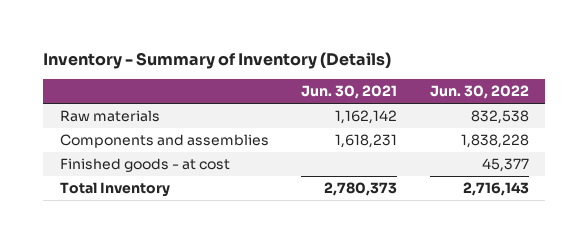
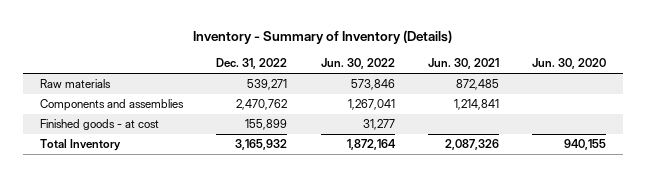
none -> [216,58,288,70] Dec. 31, 2022
none -> [532,58,607,70] Jun. 30, 2020
[335,110,398,125] 1,162,142 -> [456,79,500,91] 872,485
[470,110,529,125] 832,538 -> [350,79,395,91] 573,846
[335,134,398,149] 1,618,231 -> [454,99,500,111] 1,214,841
[460,134,529,149] 1,838,228 -> [347,99,395,111] 1,267,041
[481,158,529,173] 45,377 -> [362,119,395,131] 31,277
[324,182,398,197] 2,780,373 -> [445,139,500,151] 2,087,326
[462,182,529,197] 2,716,143 -> [346,139,396,151] 1,872,164

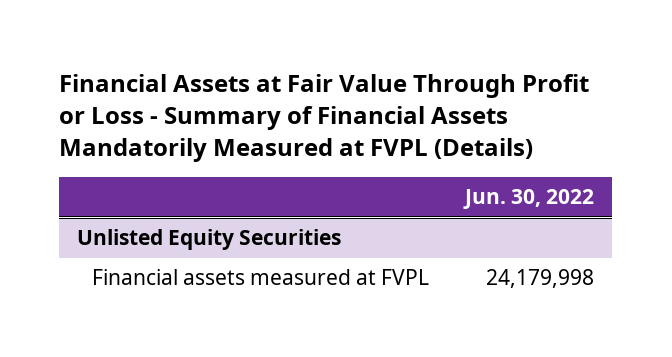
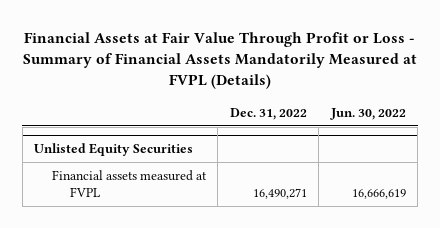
none -> [229,107,307,120] Dec. 31, 2022
[486,269,595,289] 24,179,998 -> [351,188,406,199] 16,666,619

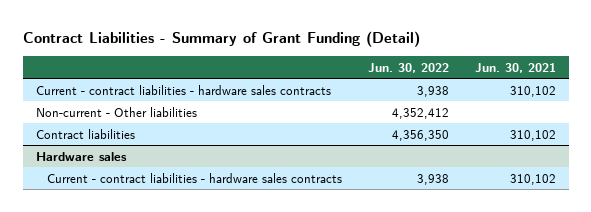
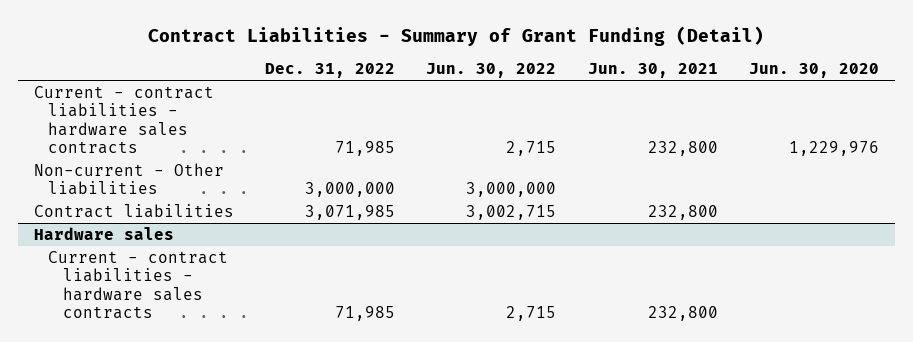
none -> [264,63,395,79] Dec. 31, 2022
none -> [749,63,880,79] Jun. 30, 2020
[416,85,449,97] 3,938 -> [506,140,557,156] 2,715
[509,85,556,97] 310,102 -> [647,140,718,156] 232,800
[391,107,449,119] 4,352,412 -> [466,182,557,198] 3,000,000
[391,129,449,141] 4,356,350 -> [466,204,557,220] 3,002,715
[509,129,556,141] 310,102 -> [647,204,718,220] 232,800
[416,173,449,185] 3,938 -> [506,305,557,321] 2,715
[509,173,556,185] 310,102 -> [647,305,718,321] 232,800

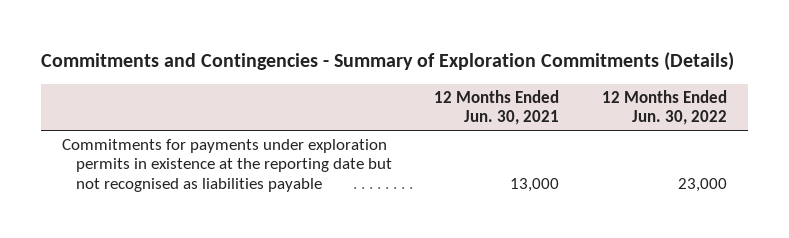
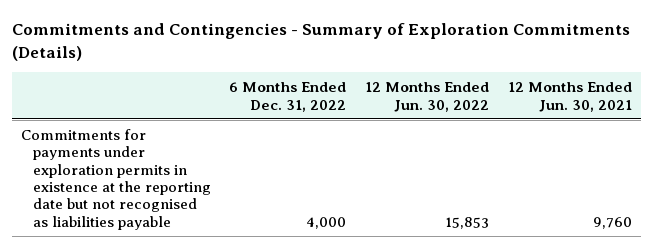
none -> [229,82,347,112] 6 Months Ended Dec. 31, 2022
[510,177,560,192] 13,000 -> [592,216,632,229] 9,760
[677,177,727,192] 23,000 -> [444,216,489,229] 15,853

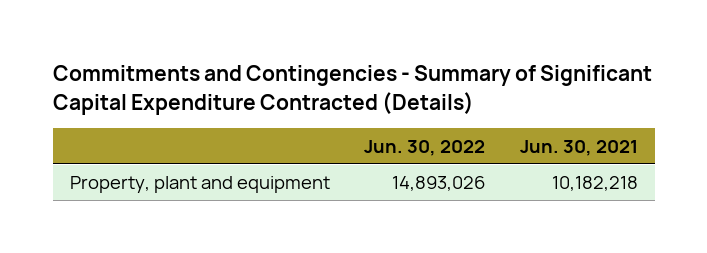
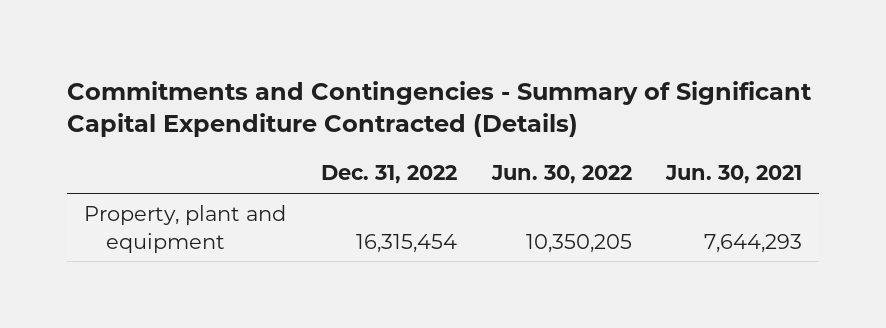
none -> [320,165,457,185] Dec. 31, 2022
[392,176,486,192] 14,893,026 -> [525,233,632,253] 10,350,205
[551,176,638,192] 10,182,218 -> [704,233,803,253] 7,644,293

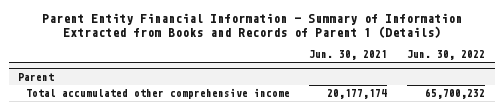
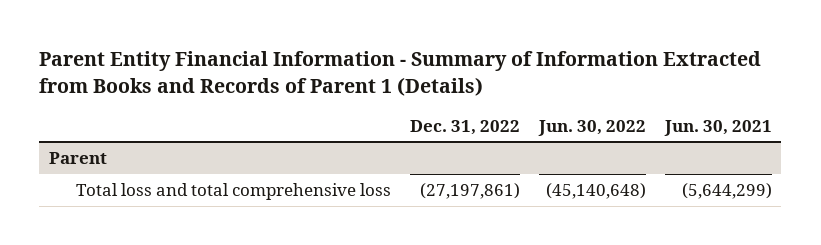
none -> [409,119,520,135] Dec. 31, 2022
[25,88,290,100] Total accumulated other comprehensive income -> [75,182,391,200] Total loss and total comprehensive loss
[327,89,388,100] 20,177,174 -> [681,182,772,199] (5,644,299)
[424,88,485,100] 65,700,232 -> [545,182,646,199] (45,140,648)

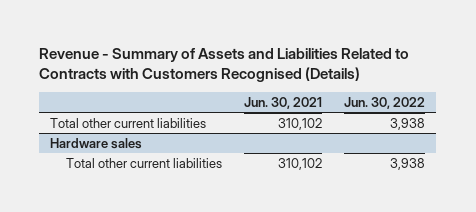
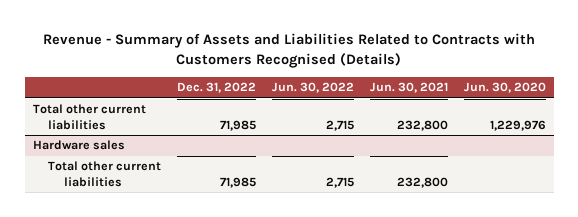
none -> [176,82,256,94] Dec. 31, 2022
none -> [463,82,546,94] Jun. 30, 2020
[278,117,323,130] 310,102 -> [396,119,448,131] 232,800
[390,117,426,130] 3,938 -> [325,119,354,131] 2,715
[278,157,323,170] 310,102 -> [396,176,448,188] 232,800
[390,157,426,170] 3,938 -> [325,176,354,188] 2,715

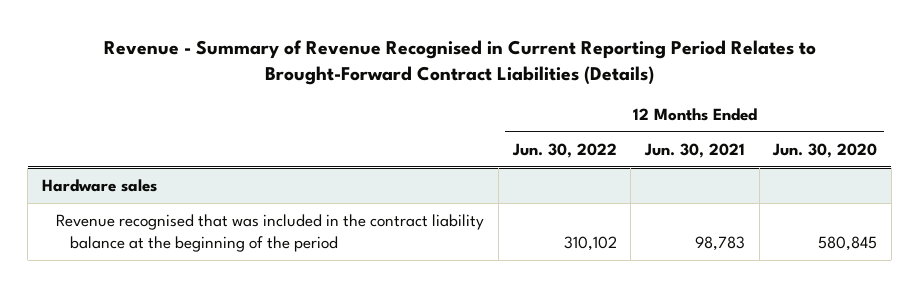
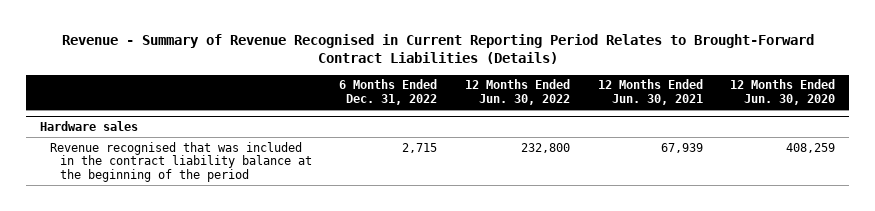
none -> [339,79,438,106] 6 Months Ended Dec. 31, 2022
[563,235,617,251] 310,102 -> [520,142,570,153] 232,800
[694,235,745,251] 98,783 -> [660,142,703,153] 67,939
[818,235,878,251] 580,845 -> [786,142,836,153] 408,259

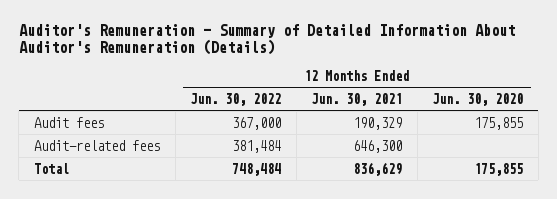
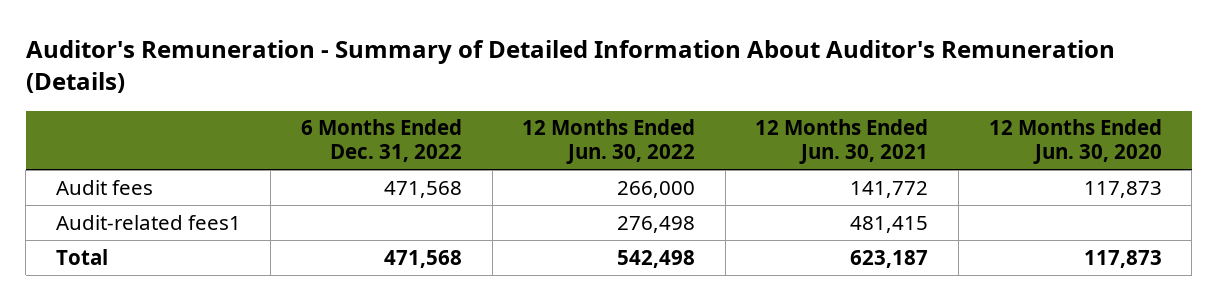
none -> [301,119,463,163] 6 Months Ended Dec. 31, 2022
[232,116,282,130] 367,000 -> [617,180,696,198] 266,000
[353,116,403,130] 190,329 -> [850,180,929,198] 141,772
[474,116,524,130] 175,855 -> [1083,180,1162,198] 117,873
[33,139,160,151] Audit-related fees -> [55,214,241,230] Audit-related fees1
[232,139,282,153] 381,484 -> [617,215,696,233] 276,498
[353,139,403,153] 646,300 -> [850,215,929,233] 481,415
[232,162,282,176] 748,484 -> [617,249,696,268] 542,498
[353,161,403,176] 836,629 -> [850,249,929,268] 623,187
[474,162,524,176] 175,855 -> [1083,249,1162,268] 117,873

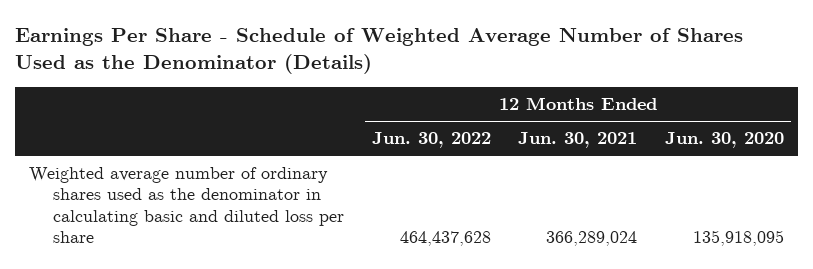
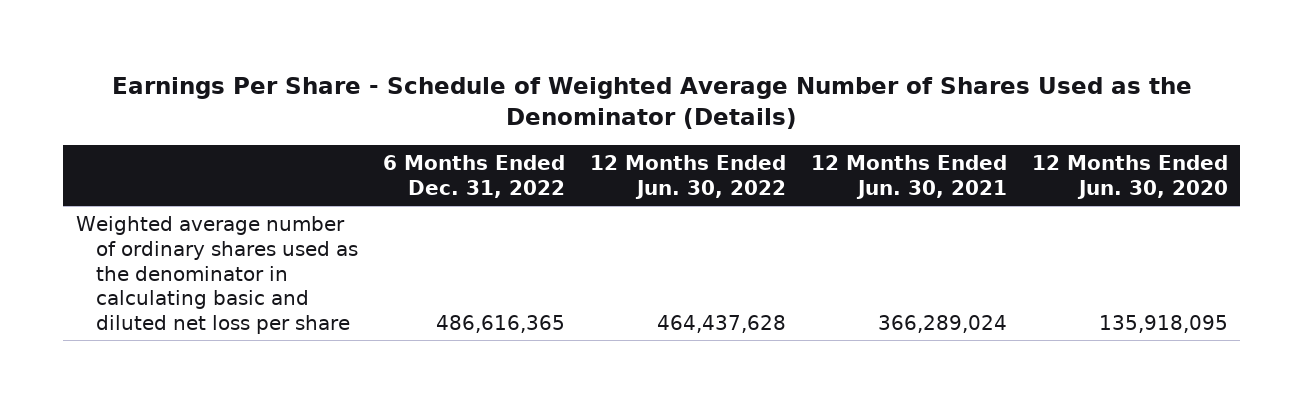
none -> [382,155,565,198] 6 Months Ended Dec. 31, 2022
[28,167,344,243] Weighted average number of ordinary shares used as the denominator in calculating basic and diluted loss per share -> [75,215,358,335] Weighted average number of ordinary shares used as the denominator in calculating basic and diluted net loss per share

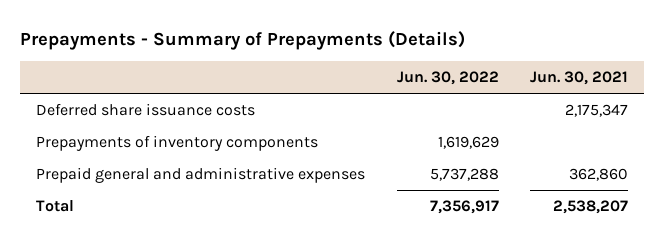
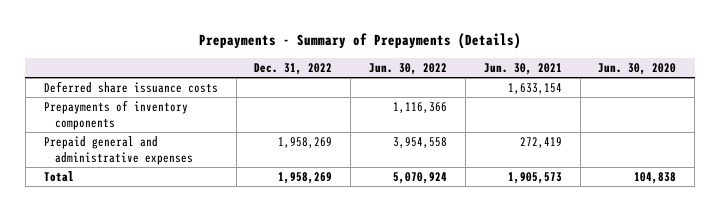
none -> [254,62,333,75] Dec. 31, 2022
none -> [598,62,677,75] Jun. 30, 2020
[565,103,629,117] 2,175,347 -> [507,83,562,95] 1,633,154
[437,135,499,149] 1,619,629 -> [393,102,448,114] 1,116,366
[429,167,499,181] 5,737,288 -> [393,137,448,149] 3,954,558
[569,167,629,181] 362,860 -> [519,137,562,149] 272,419
[429,199,499,214] 7,356,917 -> [393,172,448,185] 5,070,924
[553,199,629,214] 2,538,207 -> [507,172,562,185] 1,905,573

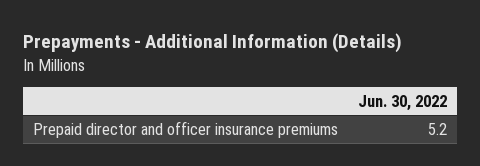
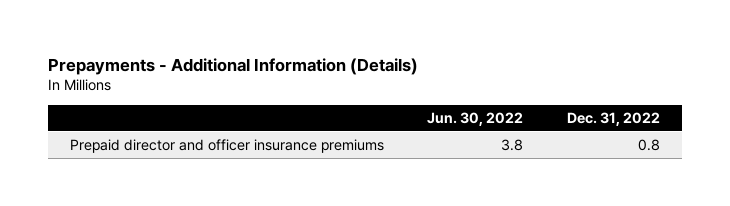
none -> [567,112,661,127] Dec. 31, 2022
[428,123,448,136] 5.2 -> [501,139,524,152] 3.8

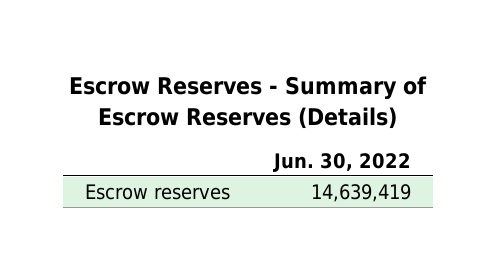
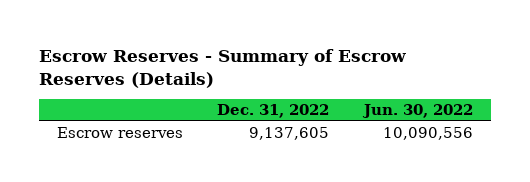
none -> [217,104,330,119] Dec. 31, 2022
[311,184,412,203] 14,639,419 -> [383,126,474,140] 10,090,556

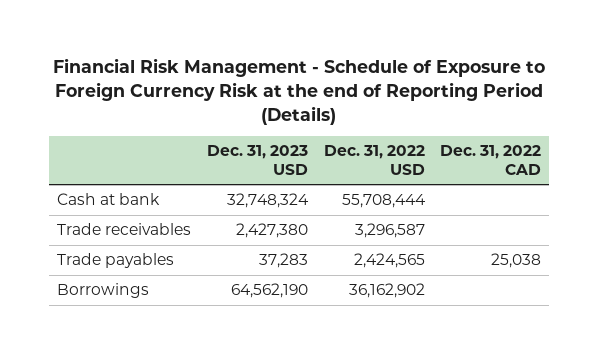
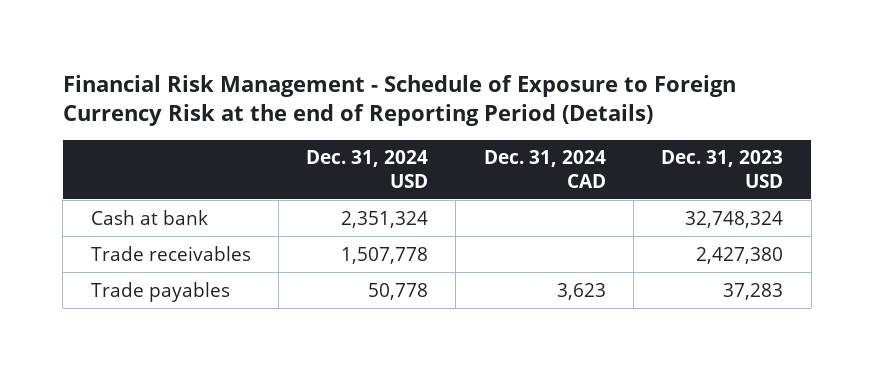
[323,145,425,175] Dec. 31, 2022 USD -> none
[440,145,542,175] Dec. 31, 2022 CAD -> none
none -> [306,150,429,188] Dec. 31, 2024 USD
none -> [483,150,606,188] Dec. 31, 2024 CAD
[57,283,150,299] Borrowings -> none

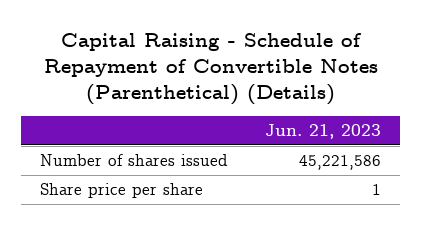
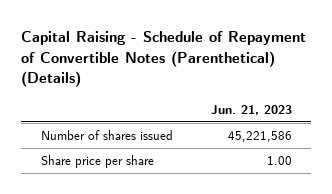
[372,184,382,196] 1 -> [266,156,292,166] 1.00

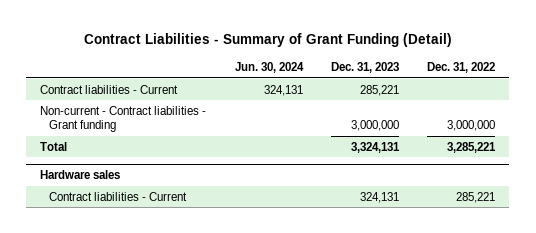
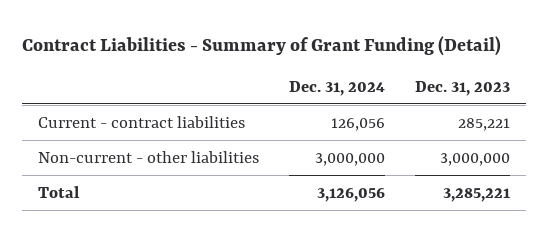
[234,61,304,73] Jun. 30, 2024 -> none
[427,61,496,73] Dec. 31, 2022 -> none
none -> [289,80,386,96] Dec. 31, 2024
[40,170,121,180] Hardware sales -> none
[48,191,187,201] Contract liabilities - Current -> none
[40,84,179,94] Contract liabilities - Current -> [37,115,245,128] Current - contract liabilities
[40,105,207,133] Non-current - Contract liabilities - Grant funding -> [37,150,259,163] Non-current - other liabilities
[350,141,400,153] 3,324,131 -> [443,187,511,202] 3,285,221

